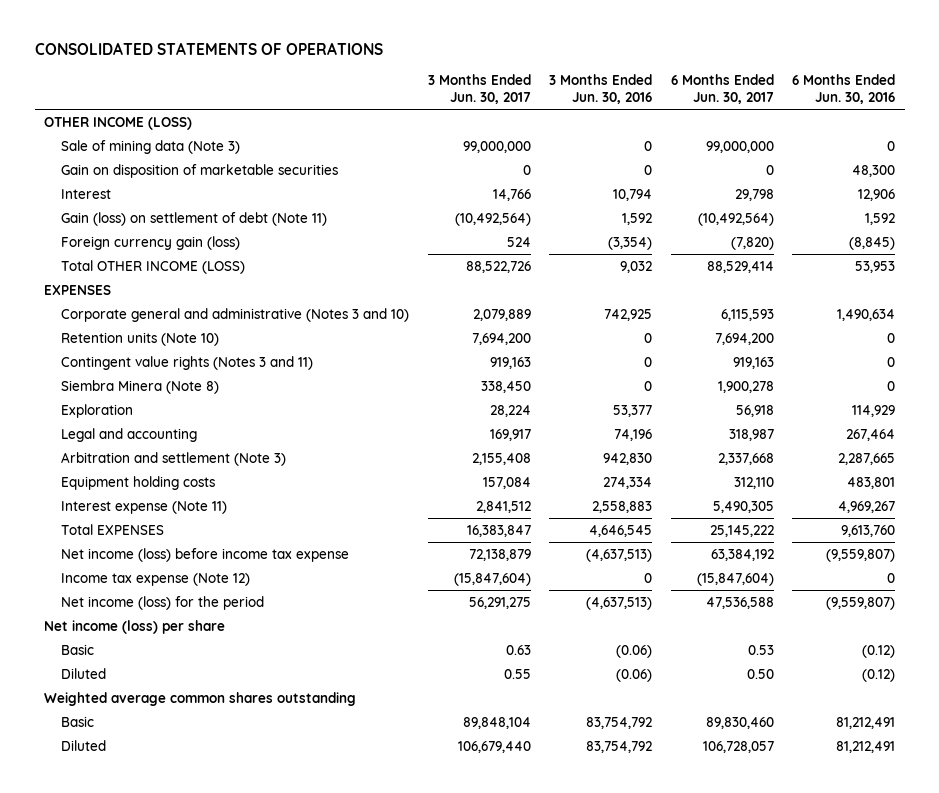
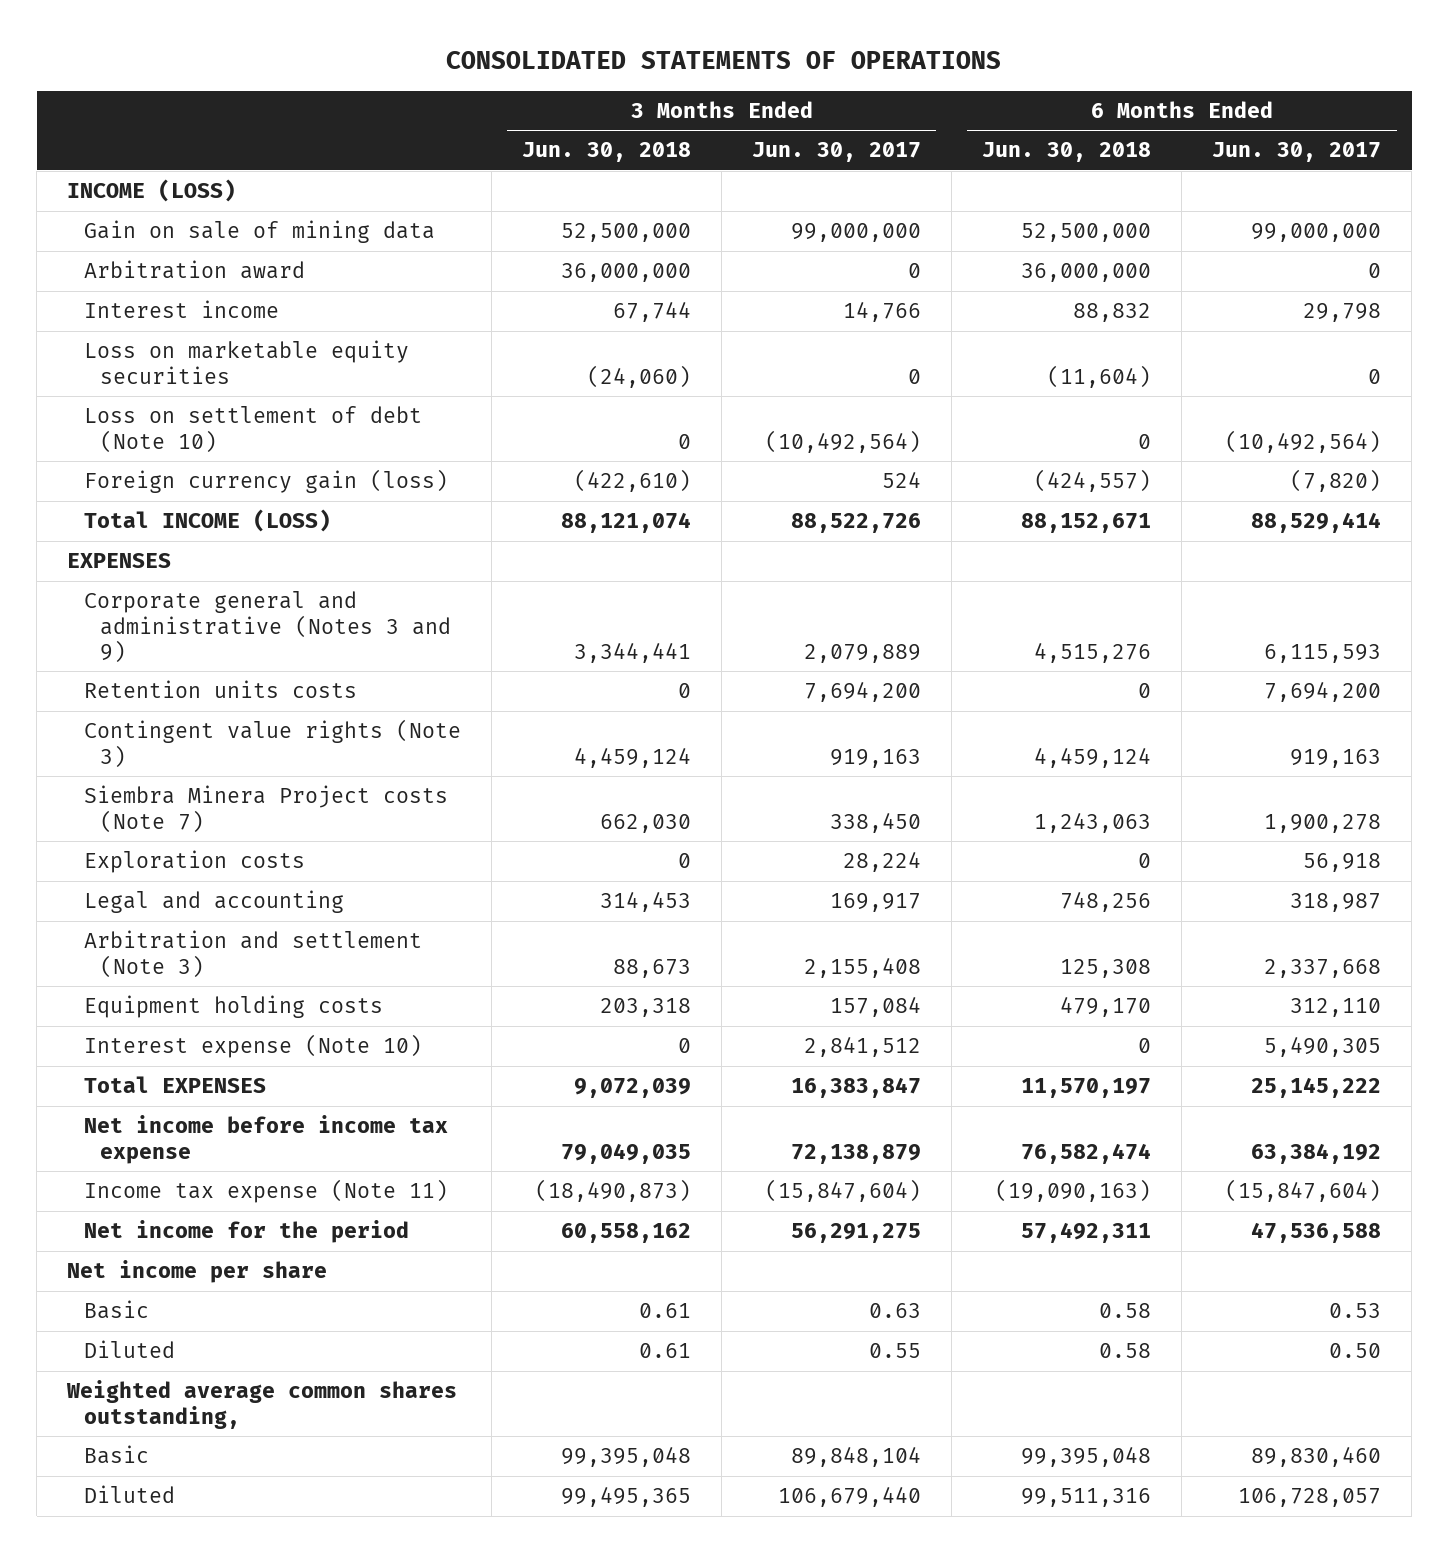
[549,74,653,105] 3 Months Ended Jun. 30, 2016 -> none
[792,74,896,105] 6 Months Ended Jun. 30, 2016 -> none
none -> [521,142,691,163] Jun. 30, 2018
none -> [982,142,1152,163] Jun. 30, 2018
[60,163,338,178] Gain on disposition of marketable securities -> none
[43,116,192,130] OTHER INCOME (LOSS) -> [67,179,237,203] INCOME (LOSS)
[60,139,240,154] Sale of mining data (Note 3) -> [83,220,435,244] Gain on sale of mining data
none -> [83,260,305,280] Arbitration award
[60,188,111,199] Interest -> [83,300,279,319] Interest income
none -> [83,340,409,384] Loss on marketable equity securities
[60,211,327,226] Gain (loss) on settlement of debt (Note 11) -> [83,406,422,453] Loss on settlement of debt (Note 10)
[60,259,245,274] Total OTHER INCOME (LOSS) -> [83,509,331,533] Total INCOME (LOSS)
[60,307,409,322] Corporate general and administrative (Notes 3 and 10) -> [83,591,452,664] Corporate general and administrative (Notes 3 and 9)
[60,331,219,346] Retention units (Note 10) -> [83,680,357,699] Retention units costs
[60,355,313,370] Contingent value rights (Notes 3 and 11) -> [83,719,461,768] Contingent value rights (Note 3)
[60,379,219,394] Siembra Minera (Note 8) -> [83,785,448,833] Siembra Minera Project costs (Note 7)
[60,403,133,418] Exploration -> [83,850,305,874] Exploration costs
[60,500,227,514] Interest expense (Note 11) -> [83,1034,422,1059] Interest expense (Note 10)
[60,547,349,562] Net income (loss) before income tax expense -> [83,1115,448,1164] Net income before income tax expense
[60,572,250,586] Income tax expense (Note 12) -> [83,1179,448,1204] Income tax expense (Note 11)
[60,595,264,610] Net income (loss) for the period -> [83,1220,409,1244] Net income for the period
[43,619,225,634] Net income (loss) per share -> [67,1260,328,1284] Net income per share
[43,691,356,706] Weighted average common shares outstanding -> [66,1380,458,1429] Weighted average common shares outstanding,

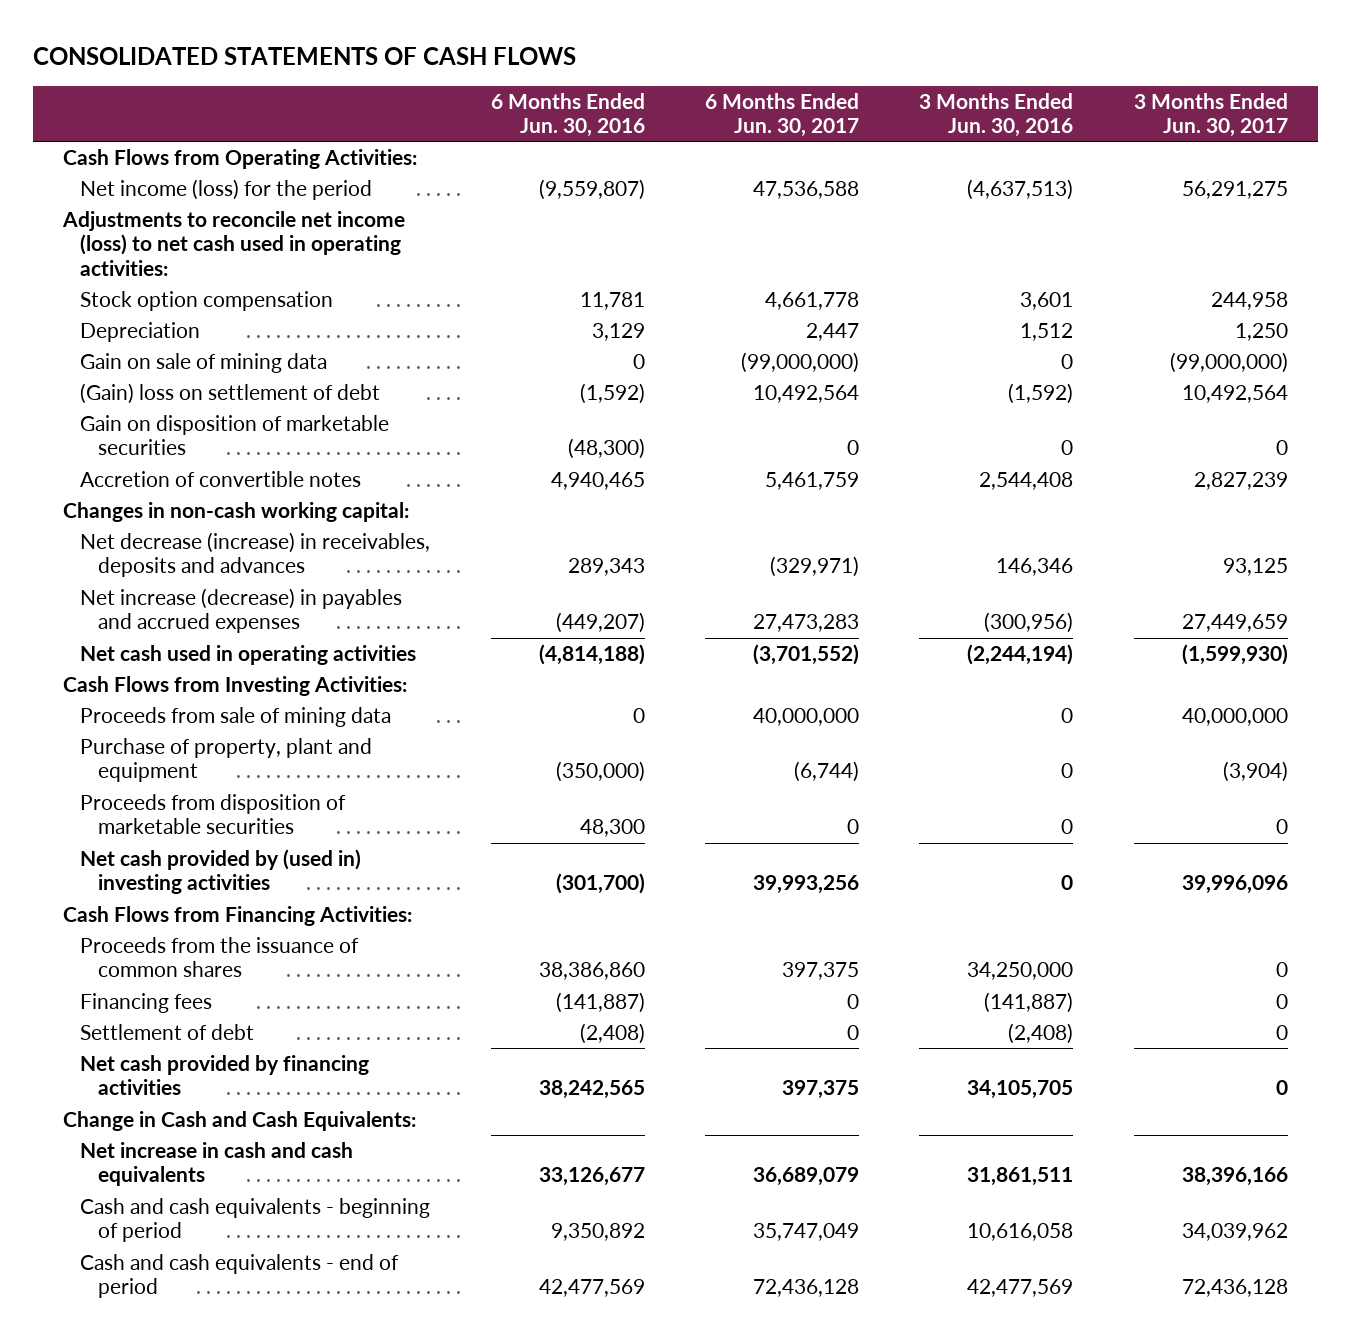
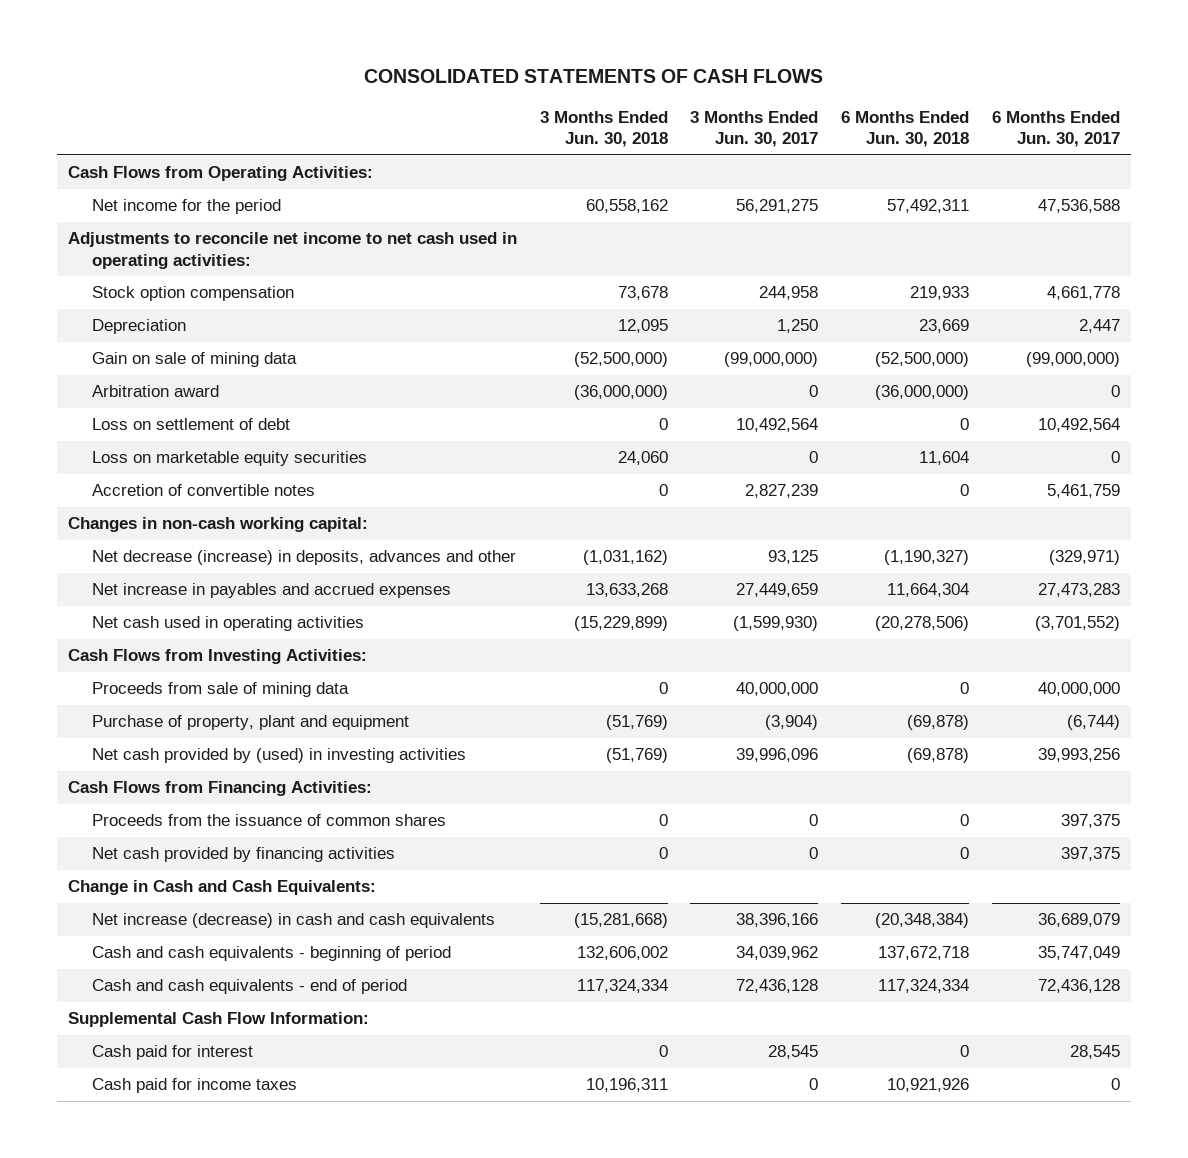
[490,92,645,138] 6 Months Ended Jun. 30, 2016 -> none
[919,92,1074,138] 3 Months Ended Jun. 30, 2016 -> none
none -> [539,110,668,148] 3 Months Ended Jun. 30, 2018
none -> [841,110,970,148] 6 Months Ended Jun. 30, 2018
[80,179,373,201] Net income (loss) for the period -> [91,199,281,215] Net income for the period
[62,211,406,276] Adjustments to reconcile net income (loss) to net cash used in operating activities: -> [68,232,518,269] Adjustments to reconcile net income to net cash used in operating activities:
none -> [91,385,219,398] Arbitration award
[80,383,381,405] (Gain) loss on settlement of debt -> [91,418,290,431] Loss on settlement of debt
[80,415,390,456] Gain on disposition of marketable securities -> [91,451,367,467] Loss on marketable equity securities
[80,532,431,578] Net decrease (increase) in receivables, deposits and advances -> [91,550,516,566] Net decrease (increase) in deposits, advances and other
[80,588,403,634] Net increase (decrease) in payables and accrued expenses -> [91,583,451,599] Net increase in payables and accrued expenses
[80,794,347,835] Proceeds from disposition of marketable securities -> none
[80,849,362,895] Net cash provided by (used in) investing activities -> [91,748,466,764] Net cash provided by (used) in investing activities
[80,993,213,1014] Financing fees -> none
[80,1024,255,1041] Settlement of debt -> none
[80,1142,354,1187] Net increase in cash and cash equivalents -> [91,913,495,929] Net increase (decrease) in cash and cash equivalents
none -> [68,1012,370,1028] Supplemental Cash Flow Information:
none -> [91,1045,253,1061] Cash paid for interest
none -> [91,1078,297,1094] Cash paid for income taxes

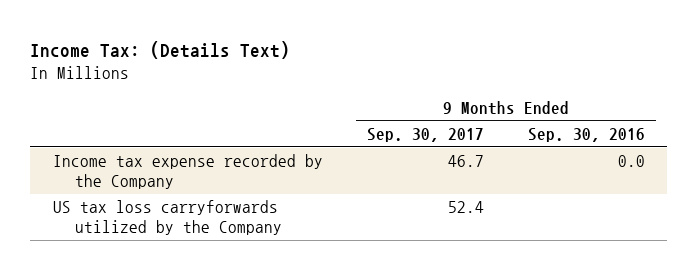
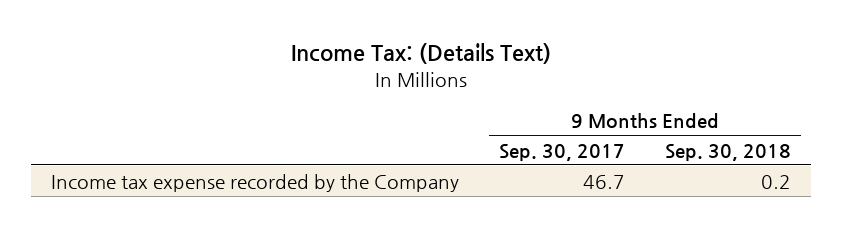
[528,128,646,143] Sep. 30, 2016 -> none
none -> [665,143,792,161] Sep. 30, 2018
[52,200,282,236] US tax loss carryforwards utilized by the Company -> none

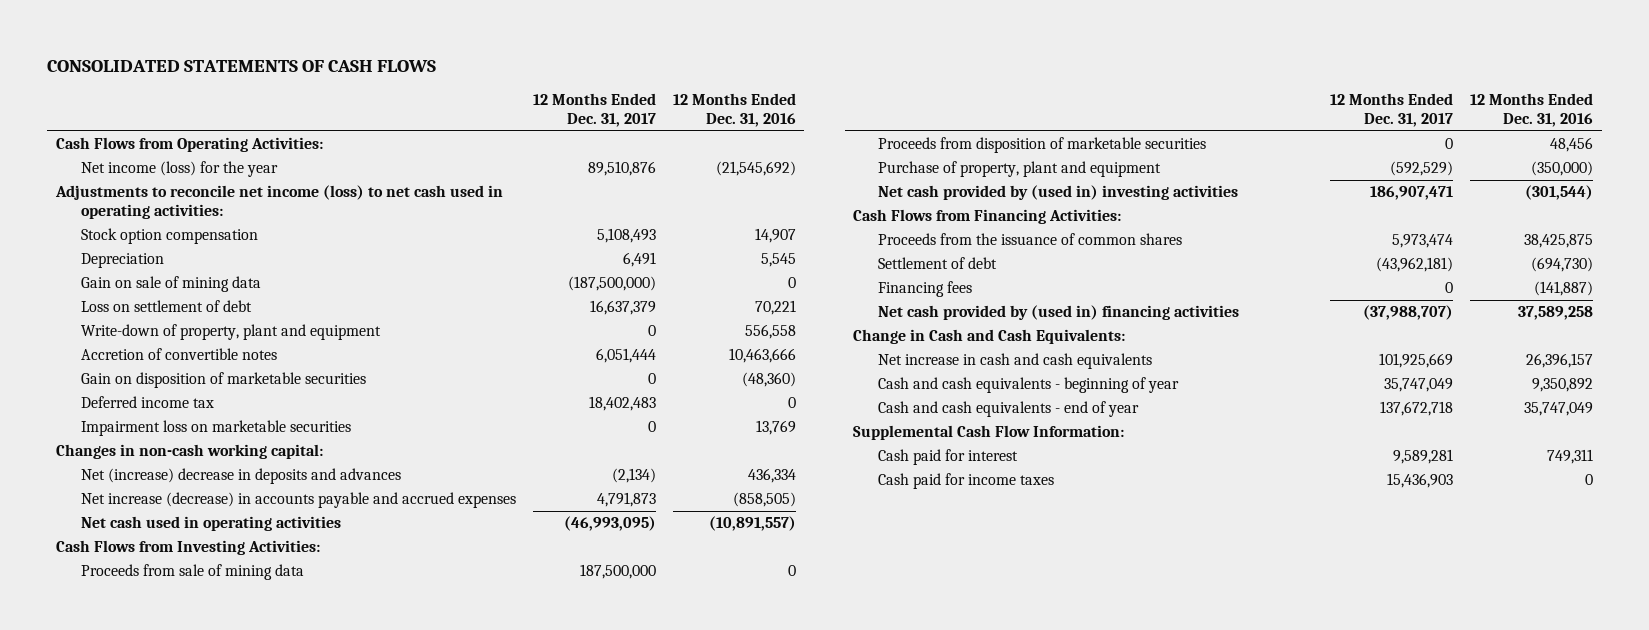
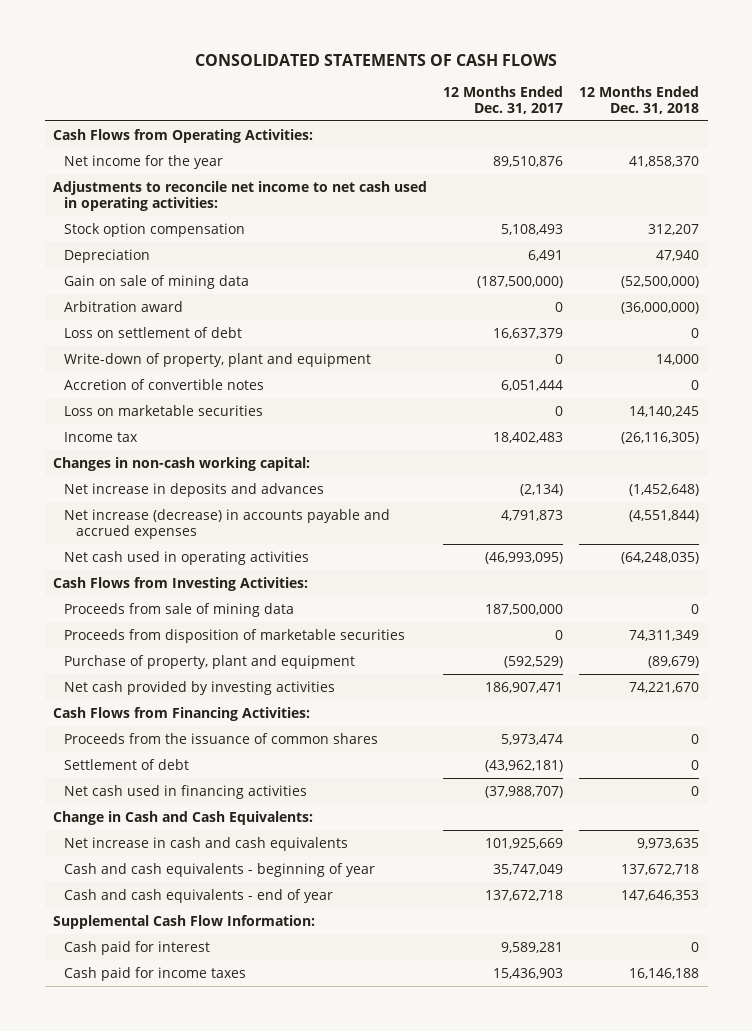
[672,93,796,128] 12 Months Ended Dec. 31, 2016 -> none
none -> [579,85,700,114] 12 Months Ended Dec. 31, 2018
[80,161,278,178] Net income (loss) for the year -> [64,154,224,169] Net income for the year
[54,185,503,220] Adjustments to reconcile net income (loss) to net cash used in operating activities: -> [52,180,427,211] Adjustments to reconcile net income to net cash used in operating activities:
none -> [64,300,184,312] Arbitration award
[80,420,351,437] Impairment loss on marketable securities -> none
[80,372,366,389] Gain on disposition of marketable securities -> [64,404,264,416] Loss on marketable securities
[80,396,214,409] Deferred income tax -> [64,431,139,442] Income tax
[80,468,401,485] Net (increase) decrease in deposits and advances -> [64,482,325,497] Net increase in deposits and advances
[877,185,1238,201] Net cash provided by (used in) investing activities -> [64,680,336,695] Net cash provided by investing activities
[877,281,972,298] Financing fees -> none
[877,305,1239,321] Net cash provided by (used in) financing activities -> [64,784,308,799] Net cash used in financing activities

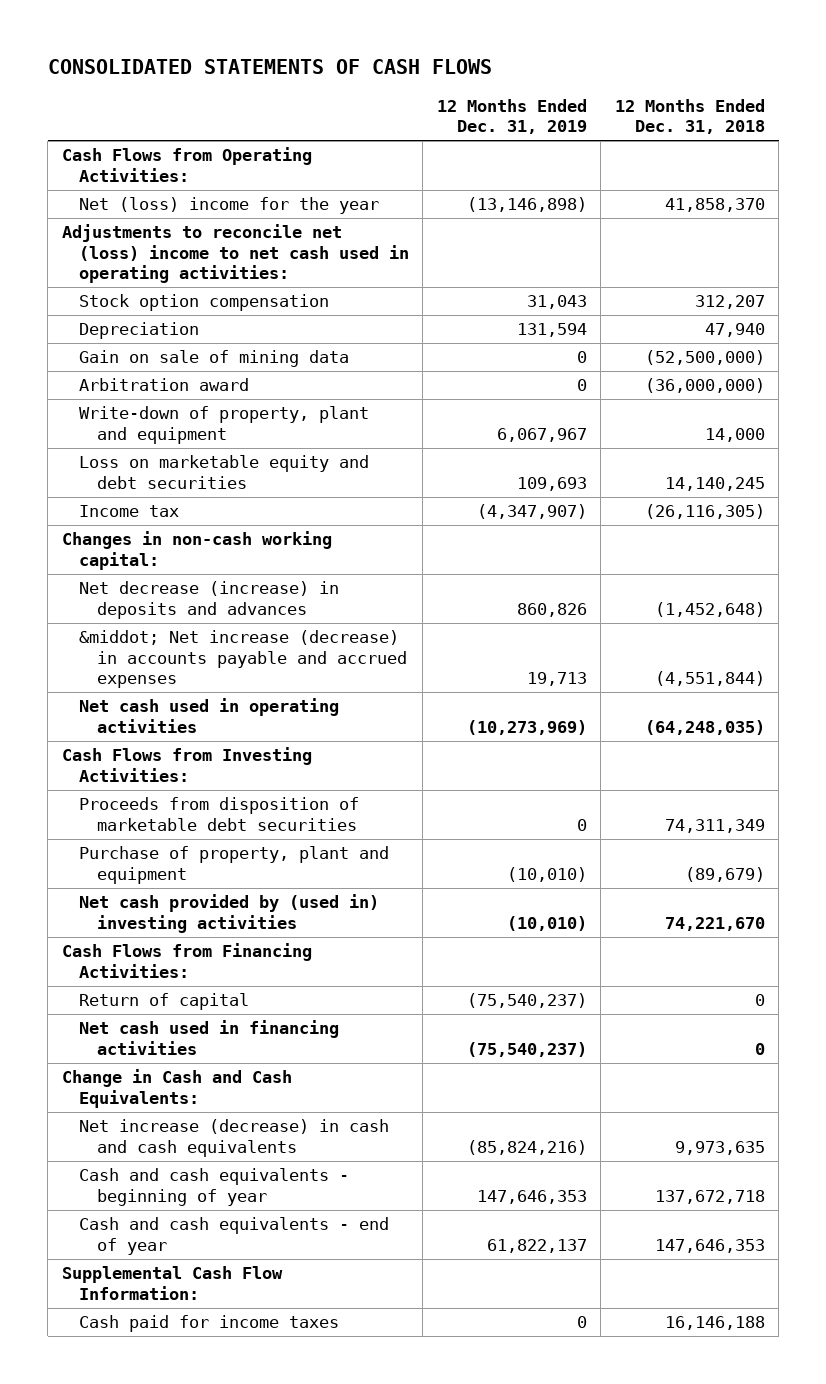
[443,85,564,114] 12 Months Ended Dec. 31, 2017 -> none
none -> [436,98,587,135] 12 Months Ended Dec. 31, 2019
[64,154,224,169] Net income for the year -> [79,197,380,215] Net (loss) income for the year
[52,180,427,211] Adjustments to reconcile net income to net cash used in operating activities: -> [61,224,410,284] Adjustments to reconcile net (loss) income to net cash used in operating activities:
[64,326,243,338] Loss on settlement of debt -> none
[64,378,265,390] Accretion of convertible notes -> none
[64,404,264,416] Loss on marketable securities -> [79,455,370,489] Loss on marketable equity and debt securities
[64,482,325,497] Net increase in deposits and advances -> [79,581,340,619] Net decrease (increase) in deposits and advances
[64,508,391,539] Net increase (decrease) in accounts payable and accrued expenses -> [79,630,407,689] &middot; Net increase (decrease) in accounts payable and accrued expenses
[64,602,295,617] Proceeds from sale of mining data -> none
[64,628,406,643] Proceeds from disposition of marketable securities -> [79,797,360,831] Proceeds from disposition of marketable debt securities
[64,680,336,695] Net cash provided by investing activities -> [79,894,380,933] Net cash provided by (used in) investing activities
[64,732,379,744] Proceeds from the issuance of common shares -> none
[64,758,190,770] Settlement of debt -> none
none -> [79,993,250,1011] Return of capital
[64,836,349,851] Net increase in cash and cash equivalents -> [79,1119,390,1157] Net increase (decrease) in cash and cash equivalents
[64,940,211,955] Cash paid for interest -> none

